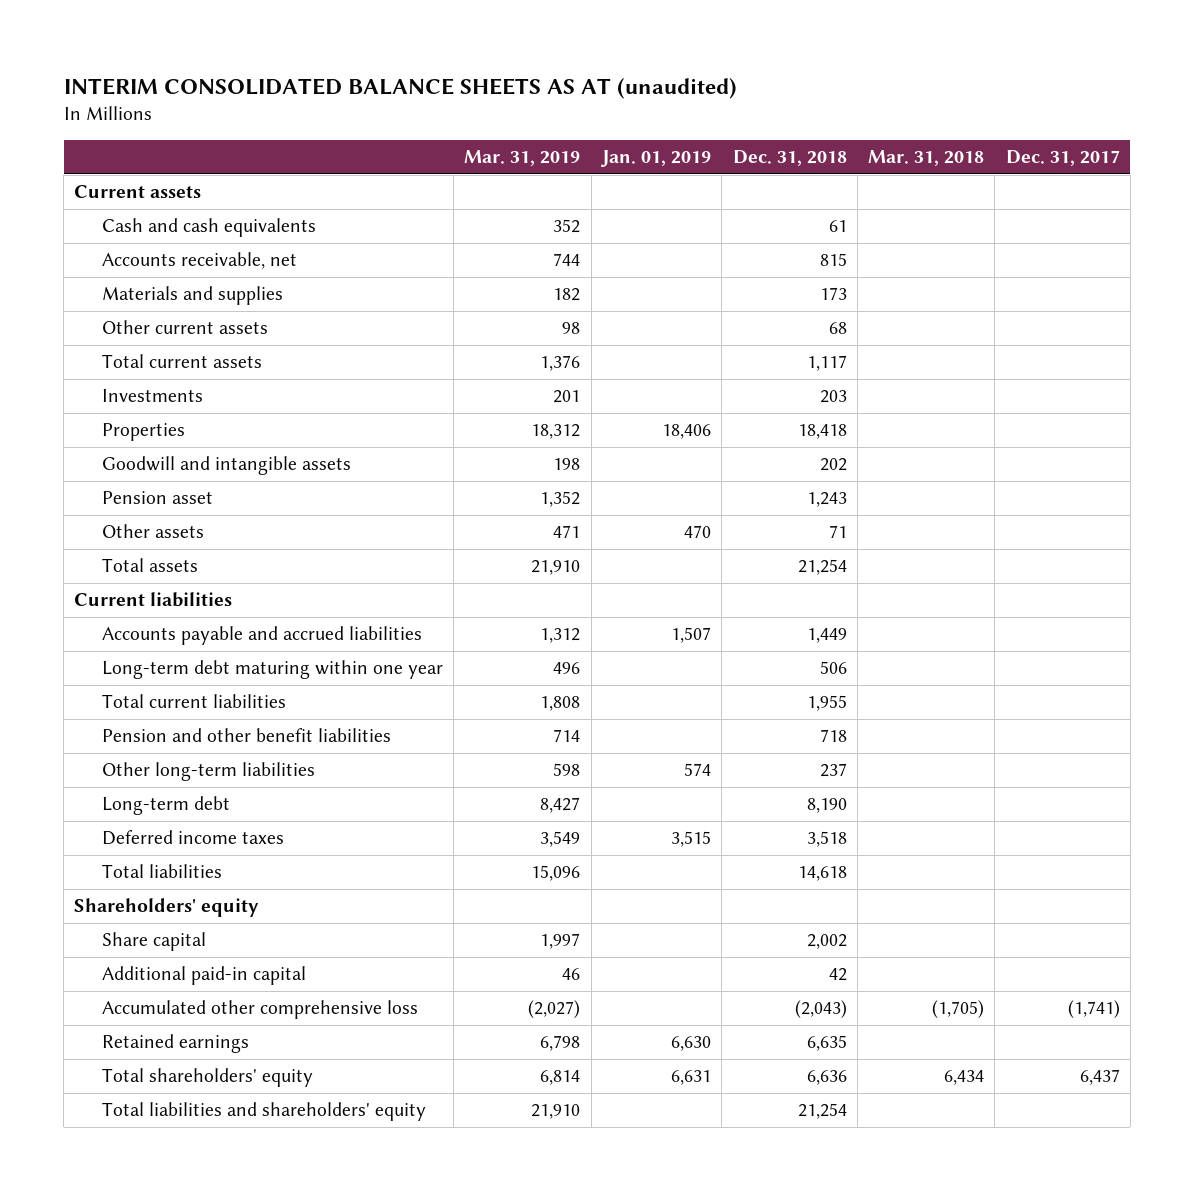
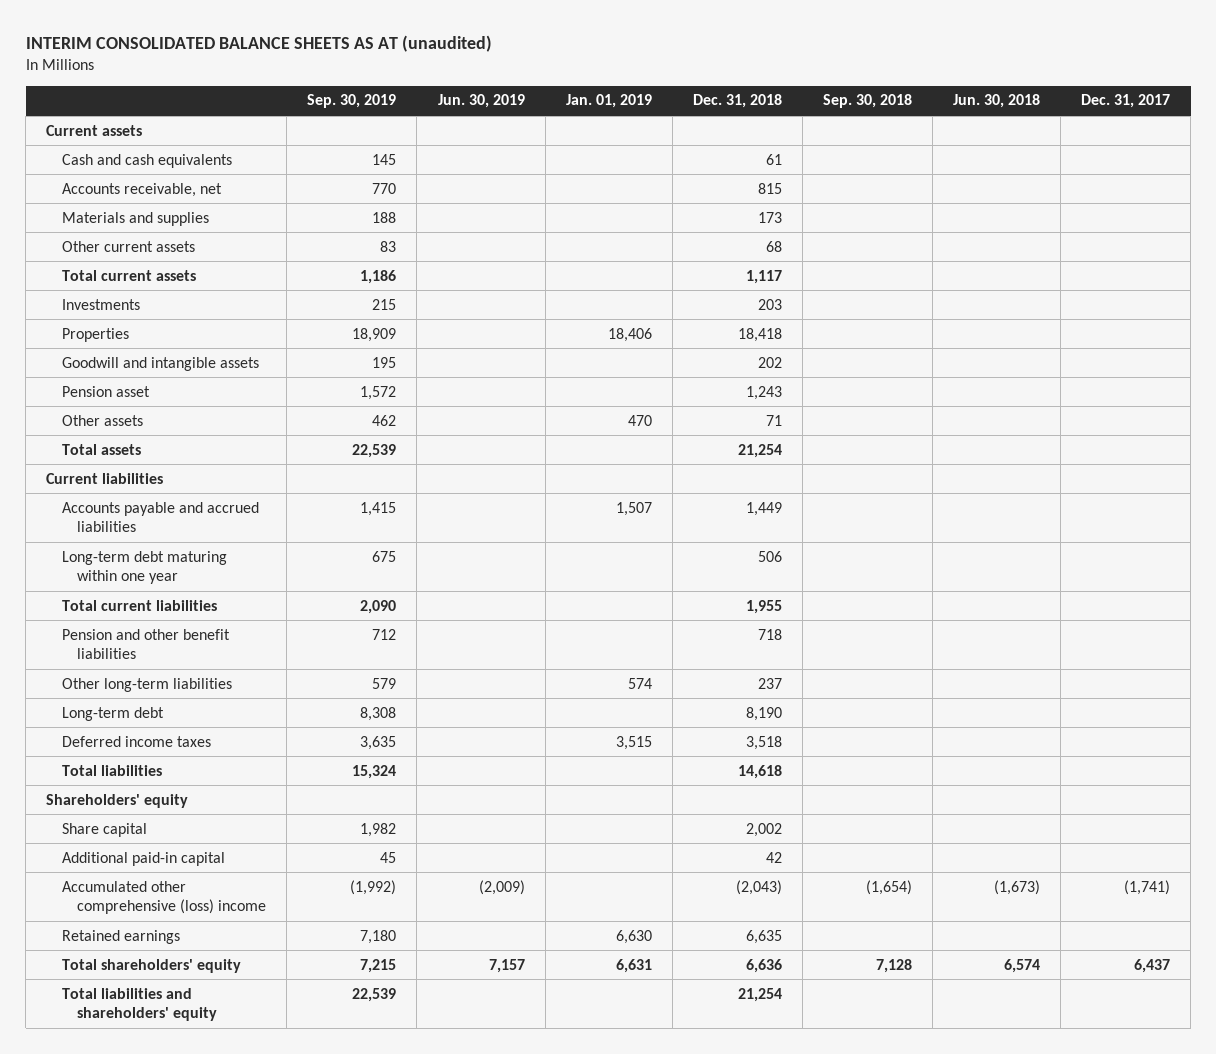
[464,149,581,166] Mar. 31, 2019 -> none
[868,149,985,166] Mar. 31, 2018 -> none
none -> [307,94,397,109] Sep. 30, 2019
none -> [437,94,525,109] Jun. 30, 2019
none -> [822,94,912,109] Sep. 30, 2018
none -> [953,94,1041,109] Jun. 30, 2018
[101,1000,418,1020] Accumulated other comprehensive loss -> [61,880,267,915] Accumulated other comprehensive (loss) income

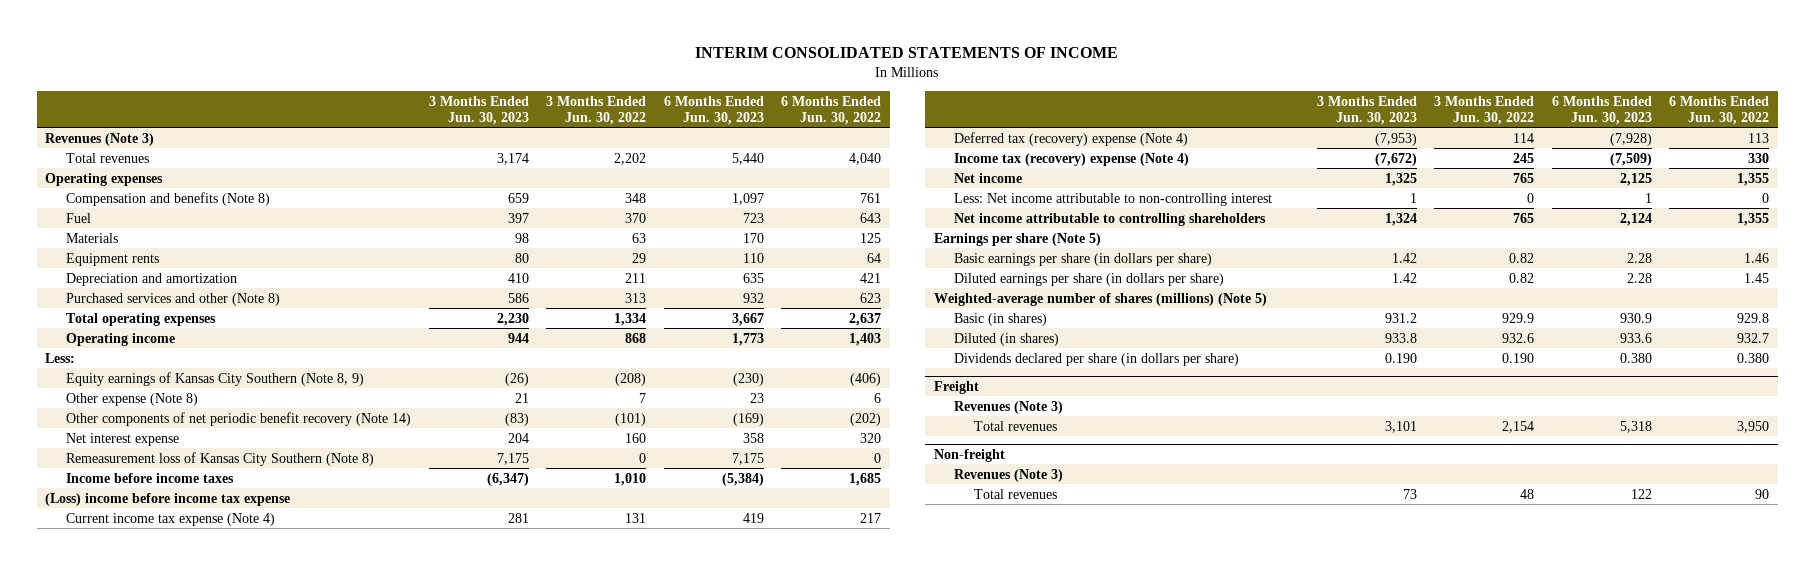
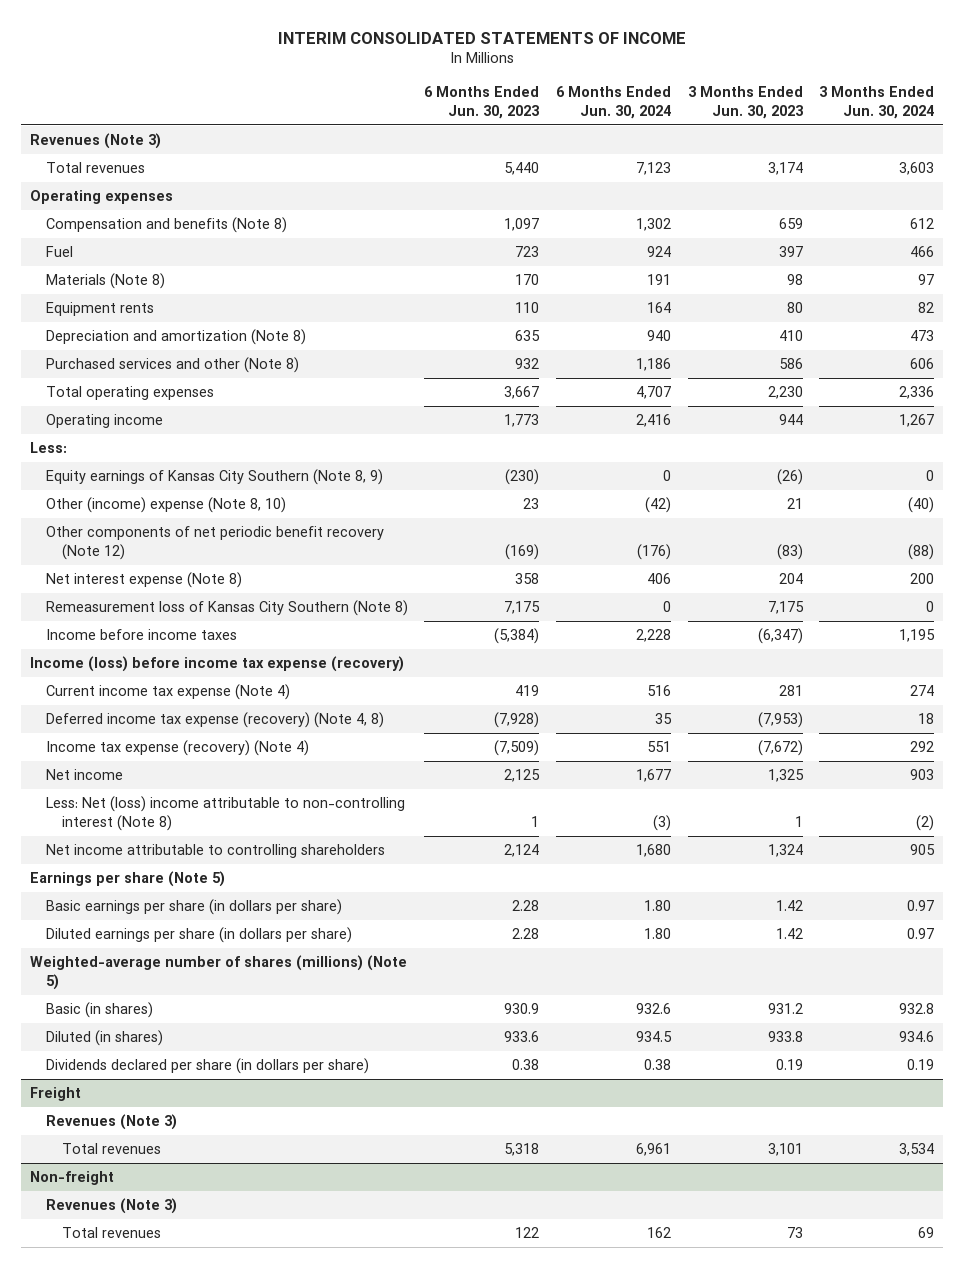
[546,95,647,125] 3 Months Ended Jun. 30, 2022 -> none
[781,95,882,125] 6 Months Ended Jun. 30, 2022 -> none
none -> [555,86,671,119] 6 Months Ended Jun. 30, 2024
none -> [819,86,935,119] 3 Months Ended Jun. 30, 2024
[65,232,118,243] Materials -> [45,273,165,290] Materials (Note 8)
[65,272,237,286] Depreciation and amortization -> [45,329,306,346] Depreciation and amortization (Note 8)
[65,392,198,406] Other expense (Note 8) -> [45,497,286,514] Other (income) expense (Note 8, 10)
[65,411,411,426] Other components of net periodic benefit recovery (Note 14) -> [45,526,384,561] Other components of net periodic benefit recovery (Note 12)
[65,432,179,446] Net interest expense -> [45,572,242,589] Net interest expense (Note 8)
[45,492,291,506] (Loss) income before income tax expense -> [29,656,404,673] Income (loss) before income tax expense (recovery)
[953,131,1188,146] Deferred tax (recovery) expense (Note 4) -> [45,712,384,729] Deferred income tax expense (recovery) (Note 4, 8)
[953,152,1189,166] Income tax (recovery) expense (Note 4) -> [45,740,309,757] Income tax expense (recovery) (Note 4)
[953,192,1272,206] Less: Net income attributable to non-controlling interest -> [45,796,405,832] Less: Net (loss) income attributable to non-controlling interest (Note 8)
[1384,352,1417,363] 0.190 -> [775,1059,803,1071] 0.19
[1619,352,1652,363] 0.380 -> [512,1059,540,1071] 0.38

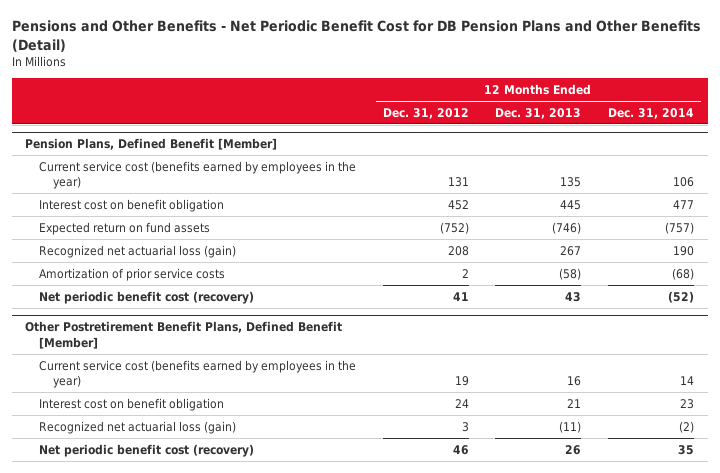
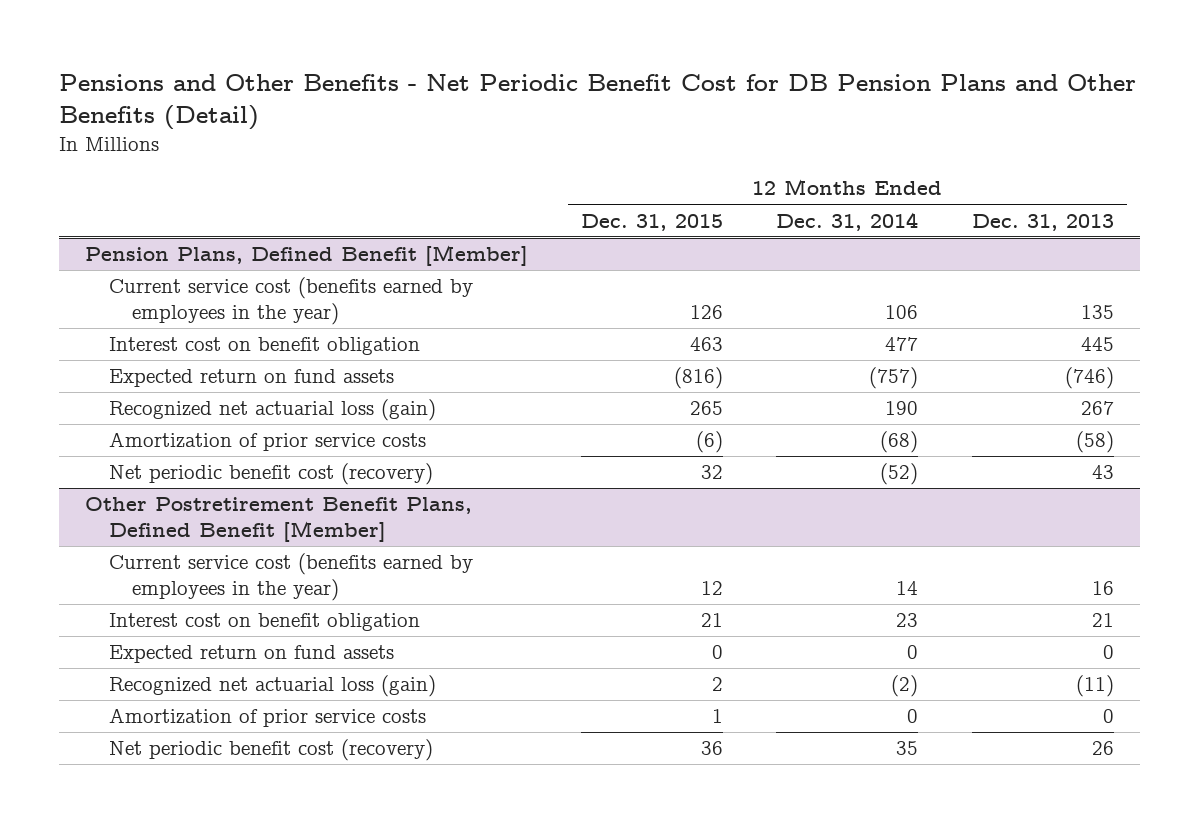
[382,107,469,119] Dec. 31, 2012 -> none
none -> [581,213,724,231] Dec. 31, 2015
none -> [108,645,394,664] Expected return on fund assets
none -> [108,708,426,728] Amortization of prior service costs

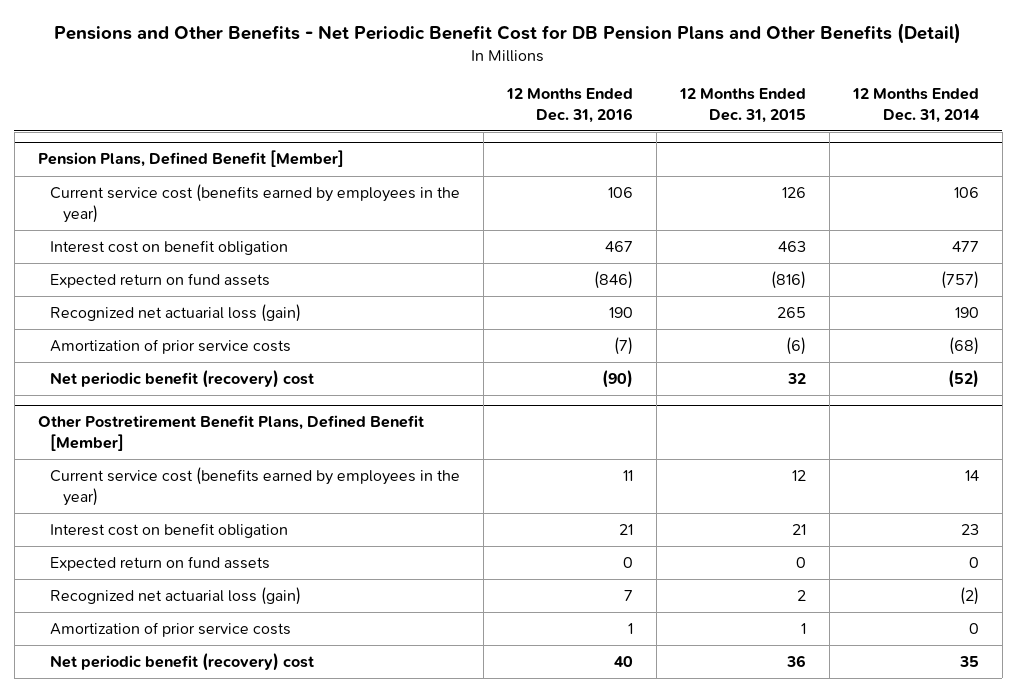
[971,213,1114,231] Dec. 31, 2013 -> none
none -> [506,87,634,123] 12 Months Ended Dec. 31, 2016
[108,463,433,486] Net periodic benefit cost (recovery) -> [50,370,315,389] Net periodic benefit (recovery) cost
[108,739,433,762] Net periodic benefit cost (recovery) -> [50,653,315,672] Net periodic benefit (recovery) cost

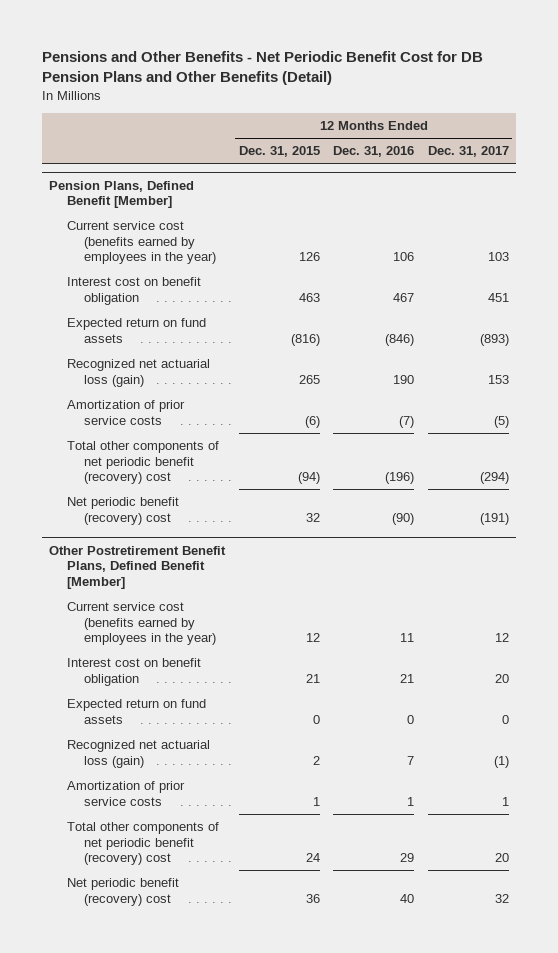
[851,87,980,123] 12 Months Ended Dec. 31, 2014 -> none
none -> [427,146,509,158] Dec. 31, 2017
none -> [66,441,219,484] Total other components of net periodic benefit (recovery) cost
none -> [66,822,219,865] Total other components of net periodic benefit (recovery) cost

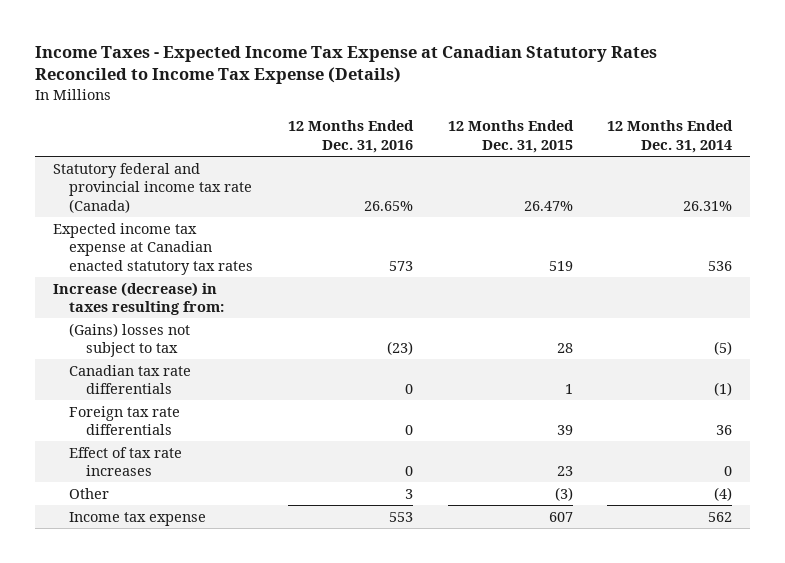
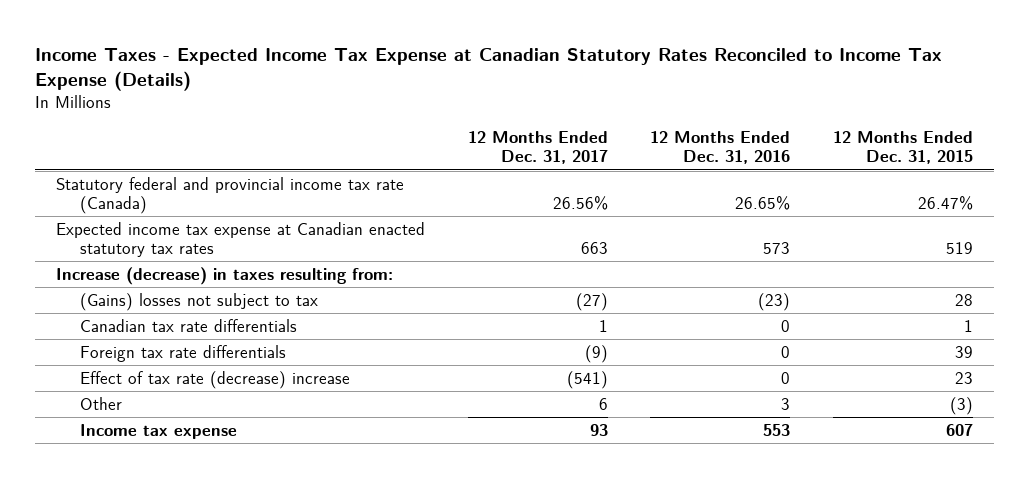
[607,120,734,153] 12 Months Ended Dec. 31, 2014 -> none
none -> [467,131,608,165] 12 Months Ended Dec. 31, 2017
[69,446,183,477] Effect of tax rate increases -> [80,370,351,389] Effect of tax rate (decrease) increase

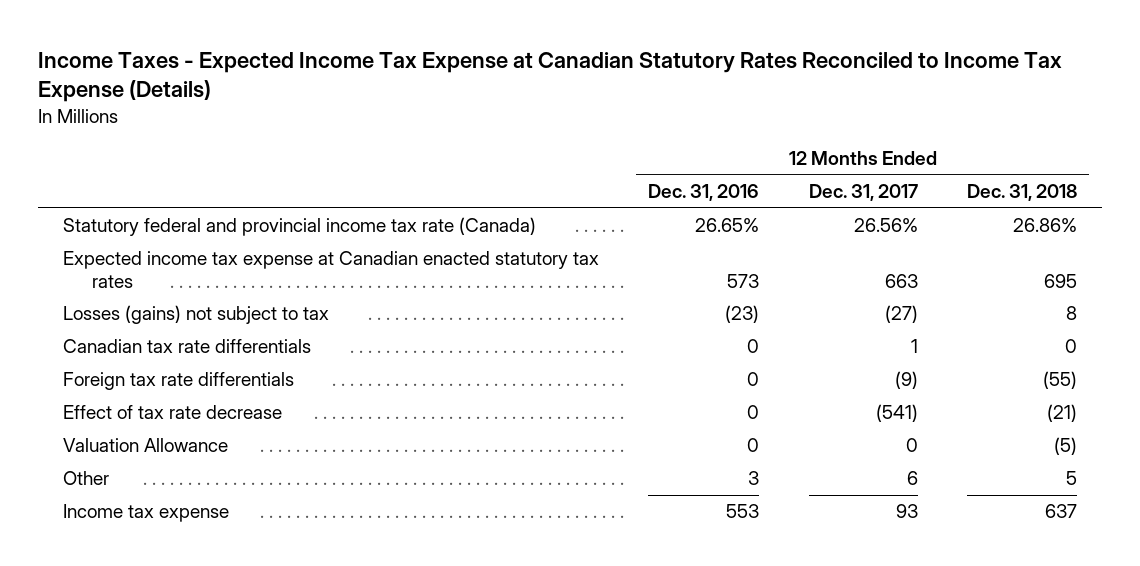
[832,131,973,165] 12 Months Ended Dec. 31, 2015 -> none
none -> [966,184,1077,202] Dec. 31, 2018
[56,266,394,285] Increase (decrease) in taxes resulting from: -> none
[80,292,319,311] (Gains) losses not subject to tax -> [62,305,329,325] Losses (gains) not subject to tax
[80,370,351,389] Effect of tax rate (decrease) increase -> [62,405,282,420] Effect of tax rate decrease
none -> [62,438,228,453] Valuation Allowance

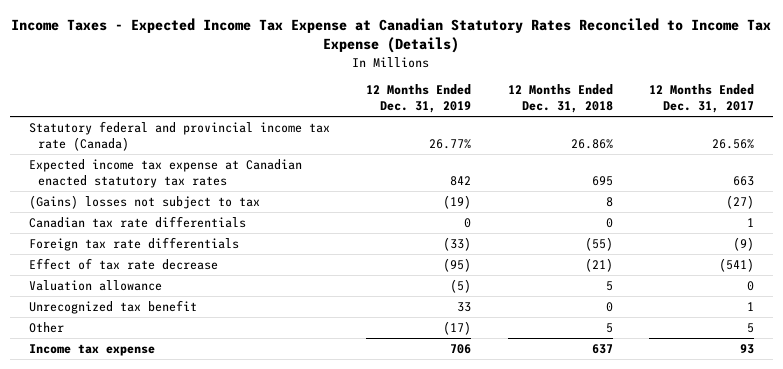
[648,184,760,202] Dec. 31, 2016 -> none
none -> [366,84,472,114] 12 Months Ended Dec. 31, 2019
[62,305,329,325] Losses (gains) not subject to tax -> [28,195,260,210] (Gains) losses not subject to tax
[62,438,228,453] Valuation Allowance -> [28,280,162,292] Valuation allowance
[1053,437,1077,456] (5) -> [605,281,613,292] 5
none -> [28,300,197,315] Unrecognized tax benefit
[906,471,918,486] 6 -> [747,323,755,334] 5

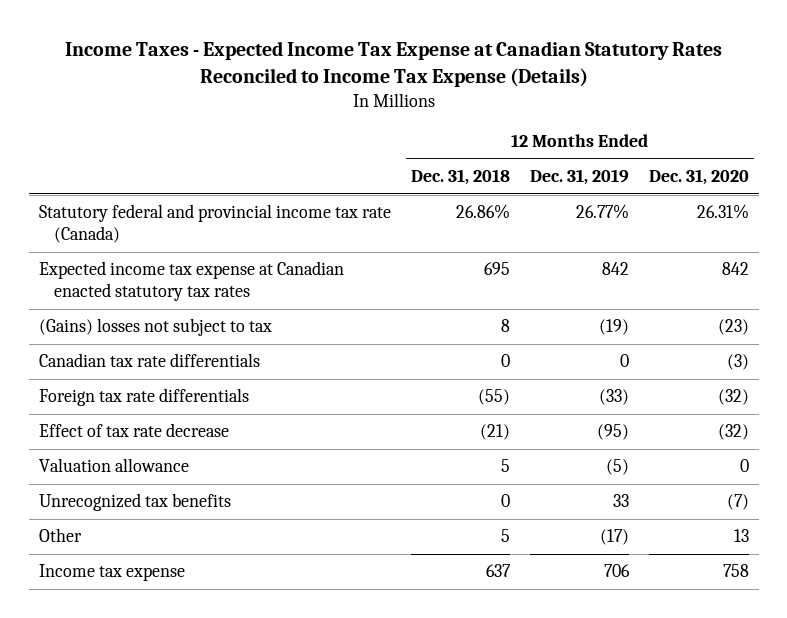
[649,84,755,114] 12 Months Ended Dec. 31, 2017 -> none
none -> [648,169,749,186] Dec. 31, 2020
[28,300,197,315] Unrecognized tax benefit -> [38,493,231,512] Unrecognized tax benefits

